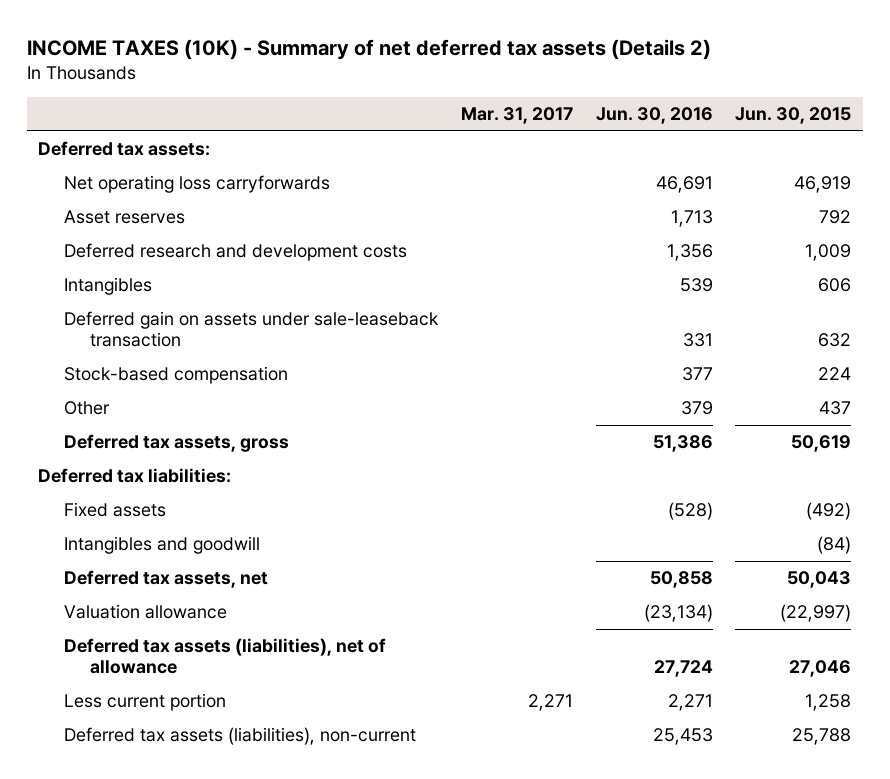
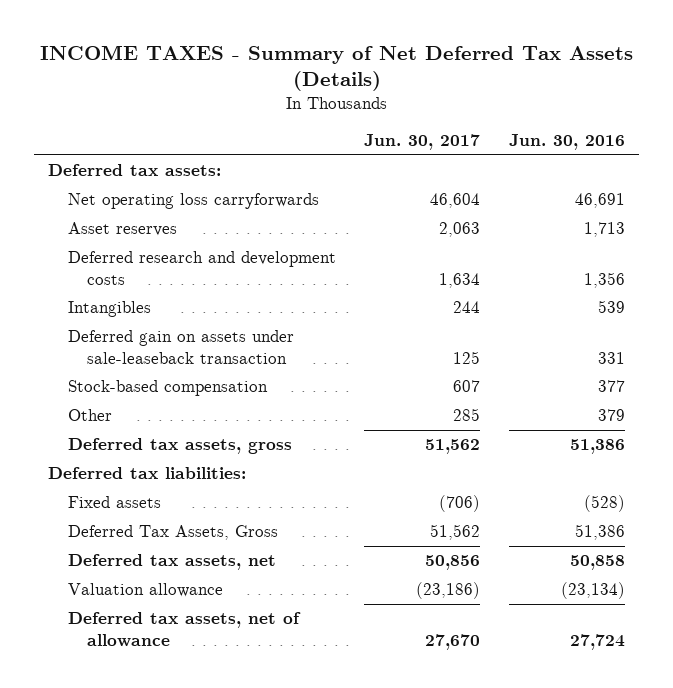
[27,38,712,60] INCOME TAXES (10K) - Summary of net deferred tax assets (Details 2) -> [39,44,633,92] INCOME TAXES - Summary of Net Deferred Tax Assets (Details)
[461,106,574,124] Mar. 31, 2017 -> none
[735,106,852,124] Jun. 30, 2015 -> none
none -> [364,134,481,151] Jun. 30, 2017
[64,536,261,555] Intangibles and goodwill -> none
none -> [67,525,278,541] Deferred Tax Assets, Gross
[64,693,227,712] Less current portion -> none
[64,727,417,746] Deferred tax assets (liabilities), non-current -> none
[64,638,387,674] Deferred tax assets (liabilities), net of allowance -> [67,612,301,647] Deferred tax assets, net of allowance

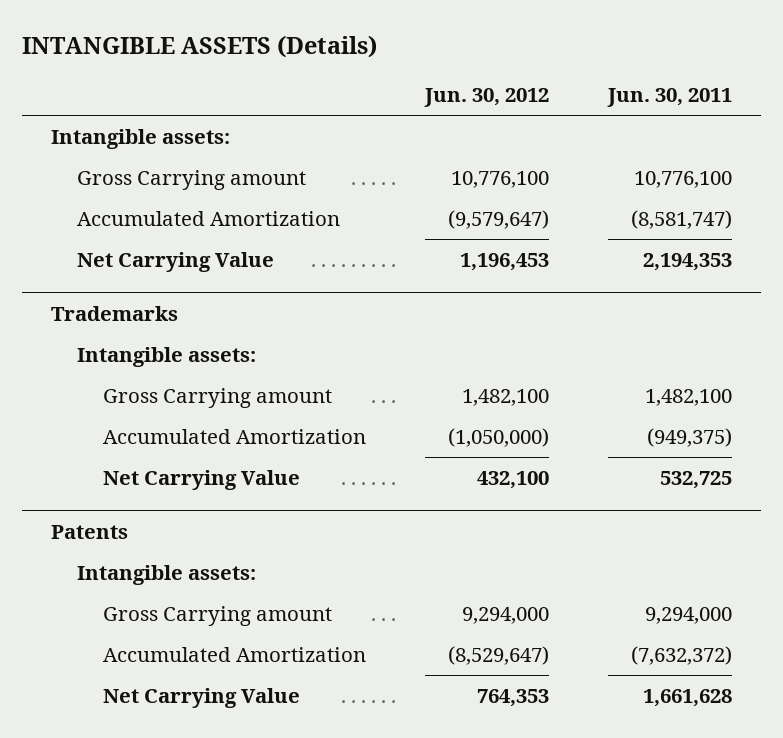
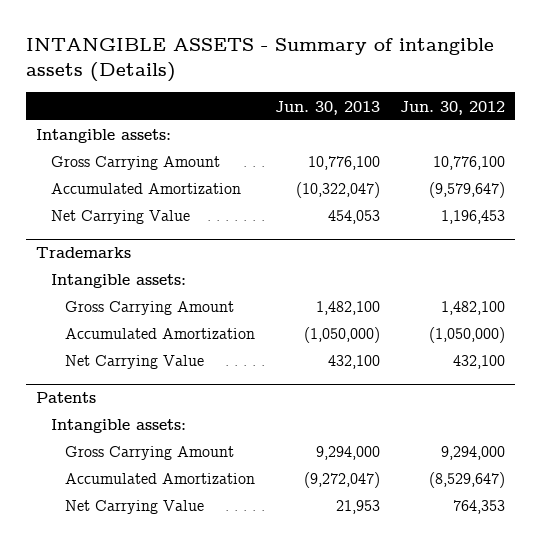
[21,34,377,58] INTANGIBLE ASSETS (Details) -> [26,38,495,83] INTANGIBLE ASSETS - Summary of intangible assets (Details)
[606,88,732,108] Jun. 30, 2011 -> none
none -> [275,100,381,115] Jun. 30, 2013
[77,169,307,190] Gross Carrying amount -> [50,156,220,171] Gross Carrying Amount
[103,387,333,408] Gross Carrying amount -> [65,301,235,316] Gross Carrying Amount
[103,605,333,626] Gross Carrying amount -> [65,446,235,461] Gross Carrying Amount

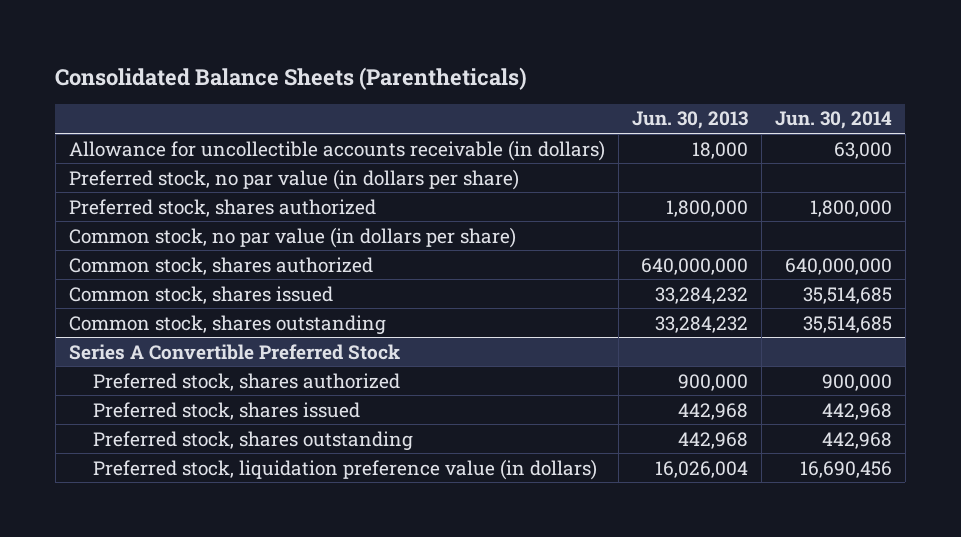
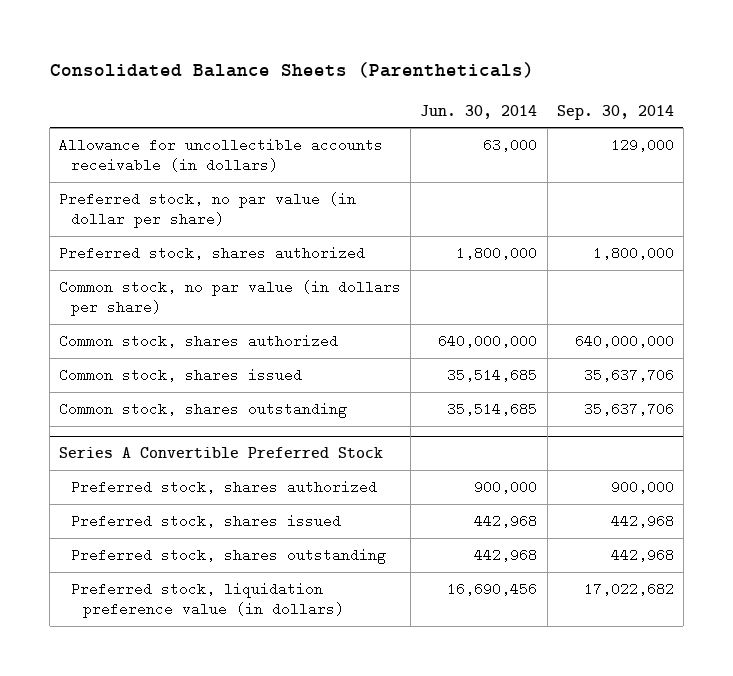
[631,111,748,130] Jun. 30, 2013 -> none
none -> [556,104,674,120] Sep. 30, 2014
[68,168,519,190] Preferred stock, no par value (in dollars per share) -> [59,192,357,229] Preferred stock, no par value (in dollar per share)

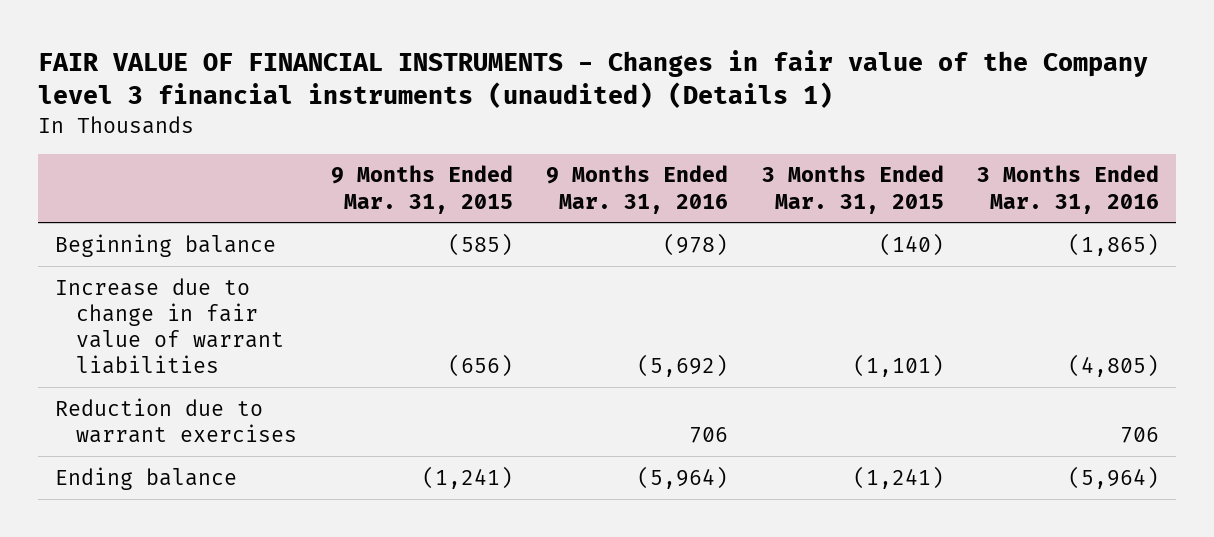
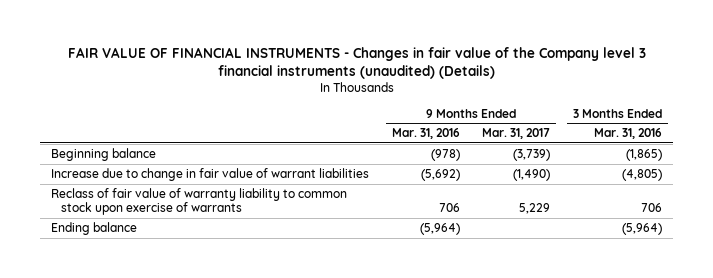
[38,50,1149,108] FAIR VALUE OF FINANCIAL INSTRUMENTS - Changes in fair value of the Company level 3 financial instruments (unaudited) (Details 1) -> [67,46,646,80] FAIR VALUE OF FINANCIAL INSTRUMENTS - Changes in fair value of the Company level 3 financial instruments (unaudited) (Details)
[330,165,513,214] 9 Months Ended Mar. 31, 2015 -> none
[761,165,944,214] 3 Months Ended Mar. 31, 2015 -> none
none -> [482,128,551,140] Mar. 31, 2017
[55,397,298,443] Reduction due to warrant exercises -> [50,187,347,215] Reclass of fair value of warranty liability to common stock upon exercise of warrants

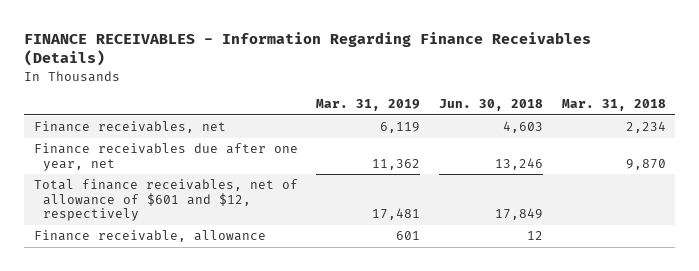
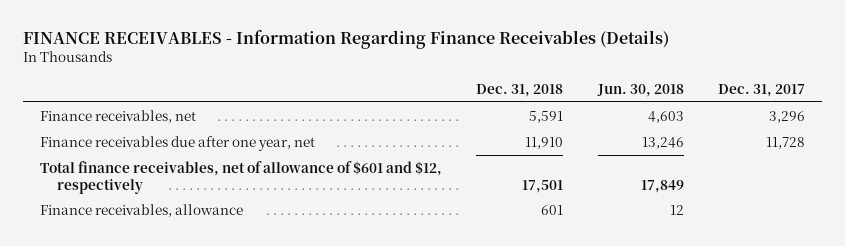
[316,99,421,112] Mar. 31, 2019 -> none
[561,99,666,112] Mar. 31, 2018 -> none
none -> [476,84,564,98] Dec. 31, 2018
none -> [718,84,806,98] Dec. 31, 2017
[33,230,266,243] Finance receivable, allowance -> [39,203,243,217] Finance receivables, allowance

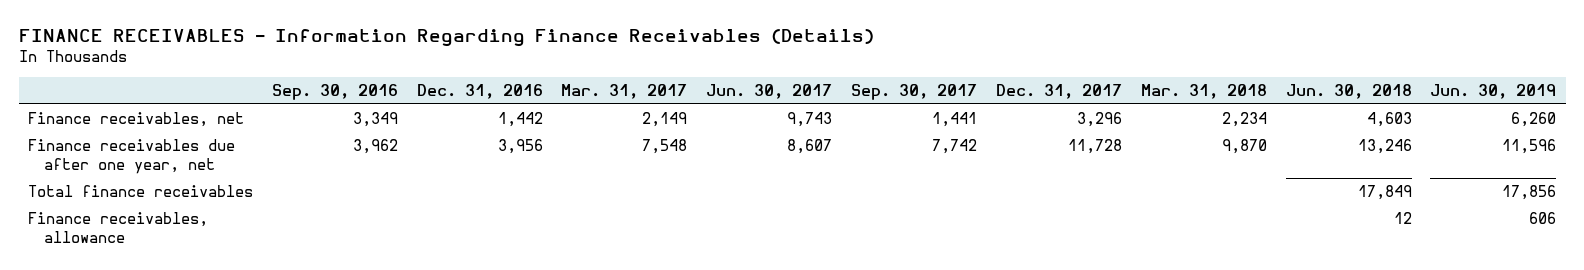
[476,84,564,98] Dec. 31, 2018 -> none
none -> [271,83,398,100] Sep. 30, 2016
none -> [416,83,543,99] Dec. 31, 2016
none -> [561,83,688,99] Mar. 31, 2017
none -> [706,83,833,99] Jun. 30, 2017
none -> [851,83,978,100] Sep. 30, 2017
none -> [1140,83,1267,99] Mar. 31, 2018
none -> [1430,83,1557,99] Jun. 30, 2019
[39,160,442,194] Total finance receivables, net of allowance of $601 and $12, respectively -> [28,185,254,198] Total finance receivables

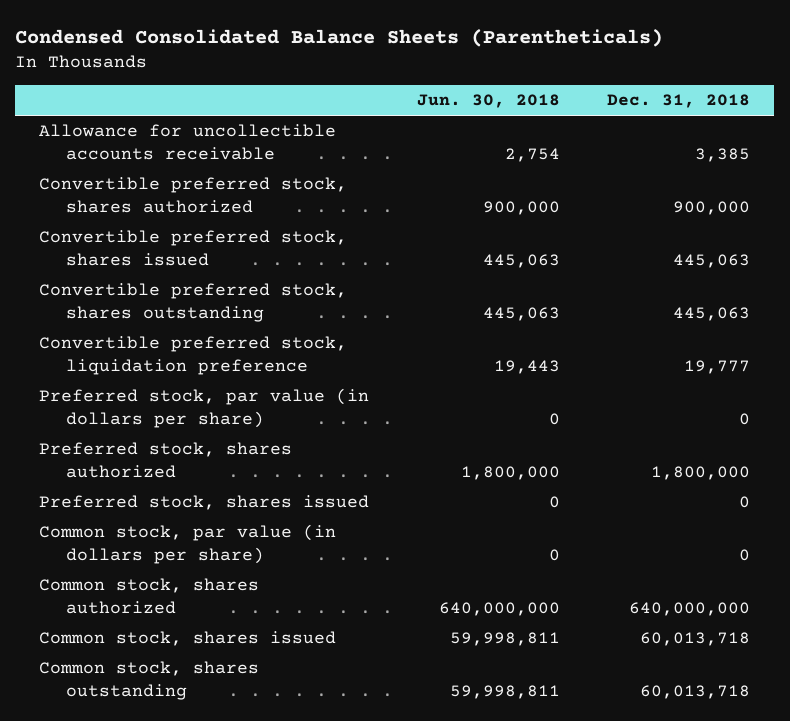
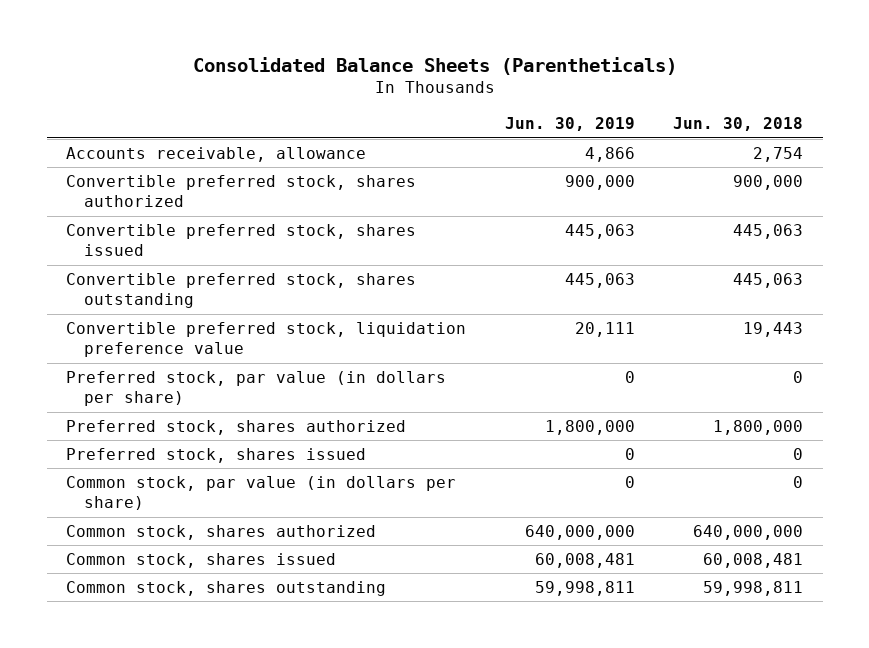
[15,29,664,48] Condensed Consolidated Balance Sheets (Parentheticals) -> [192,56,677,75] Consolidated Balance Sheets (Parentheticals)
[607,94,751,109] Dec. 31, 2018 -> none
none -> [504,117,635,132] Jun. 30, 2019
[39,124,337,160] Allowance for uncollectible accounts receivable -> [65,147,366,163] Accounts receivable, allowance
[39,336,348,375] Convertible preferred stock, liquidation preference -> [65,322,466,358] Convertible preferred stock, liquidation preference value
[449,632,560,647] 59,998,811 -> [703,553,804,569] 60,008,481

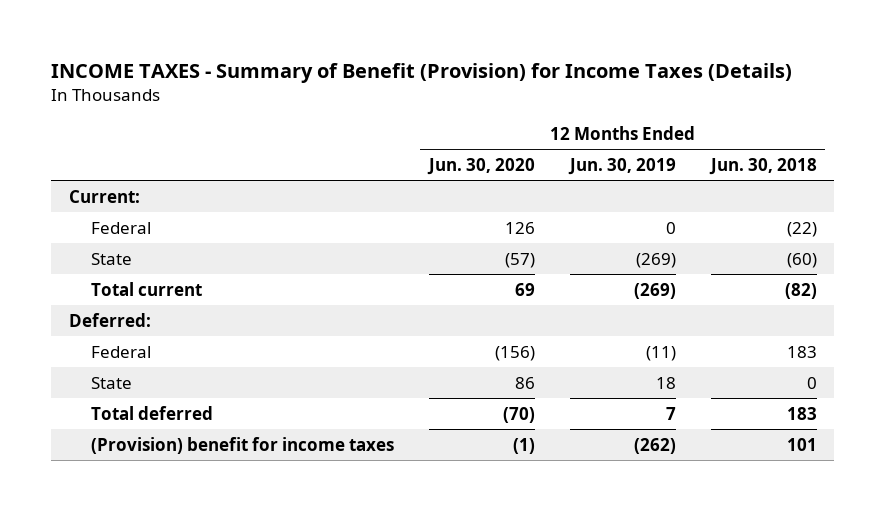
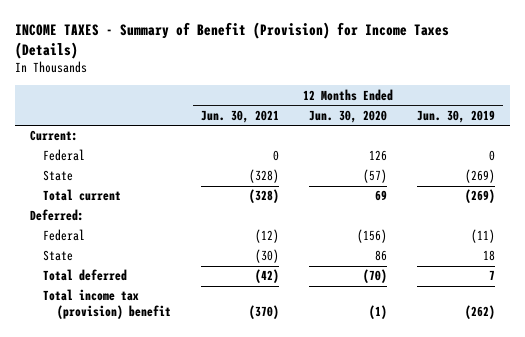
[708,158,817,176] Jun. 30, 2018 -> none
none -> [200,109,279,123] Jun. 30, 2021
[90,436,394,454] (Provision) benefit for income taxes -> [43,289,171,320] Total income tax (provision) benefit

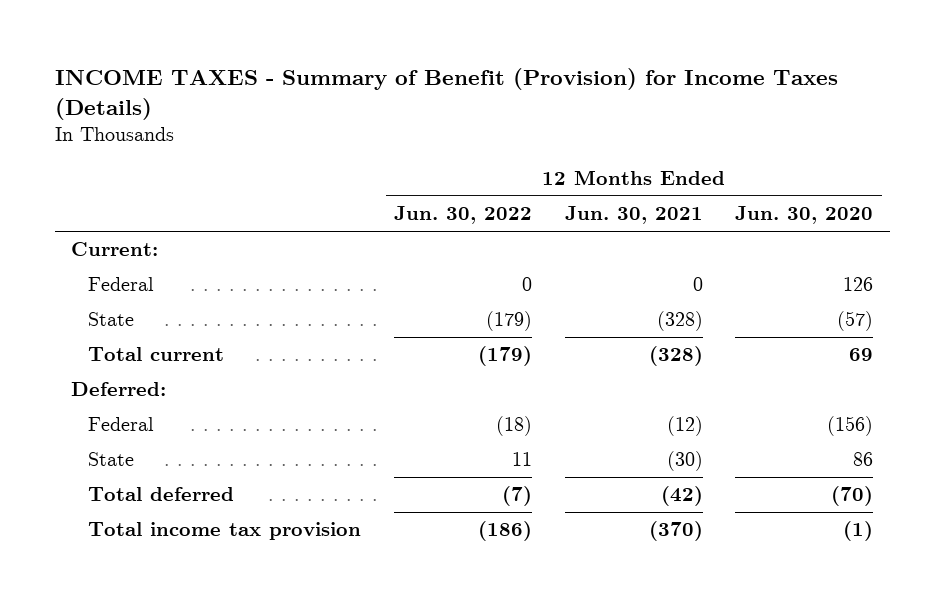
[416,109,495,123] Jun. 30, 2019 -> none
none -> [394,206,533,225] Jun. 30, 2022
[43,289,171,320] Total income tax (provision) benefit -> [88,522,362,541] Total income tax provision

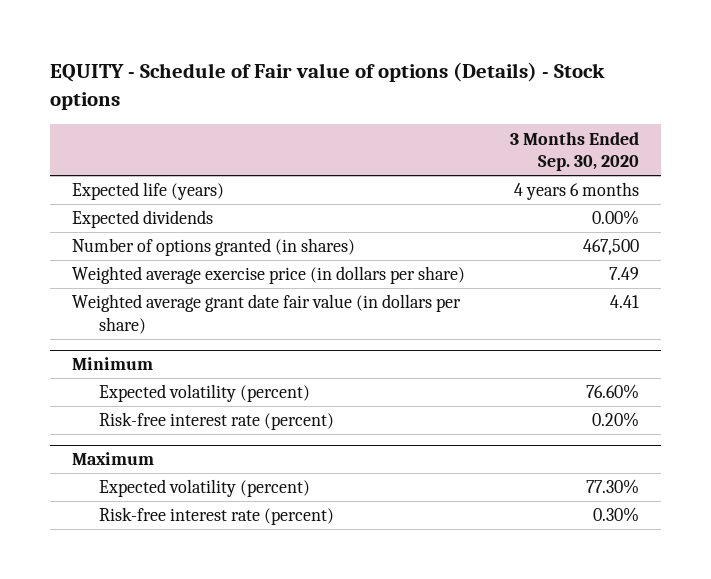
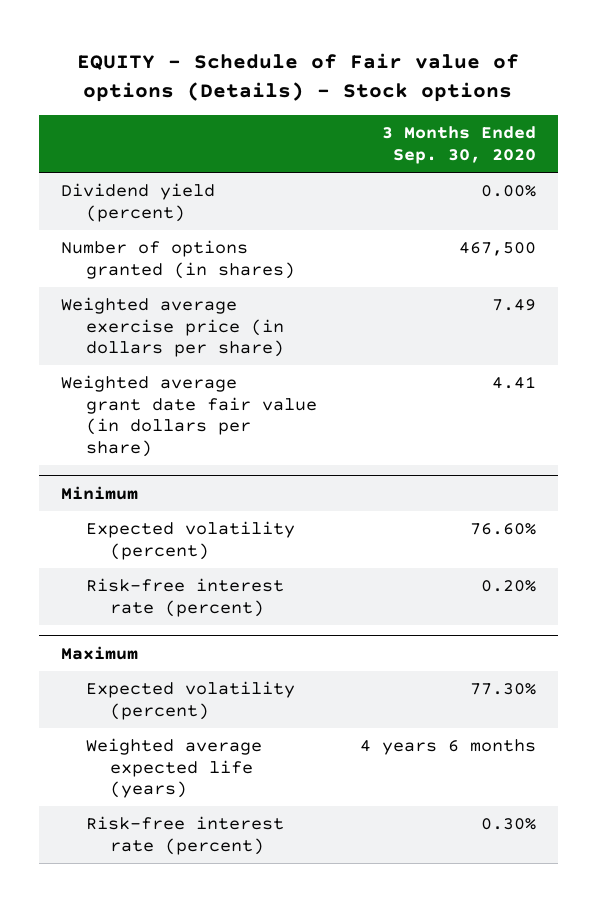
[72,182,225,201] Expected life (years) -> none
[72,210,214,229] Expected dividends -> [60,183,215,222] Dividend yield (percent)
none -> [85,738,262,799] Weighted average expected life (years)

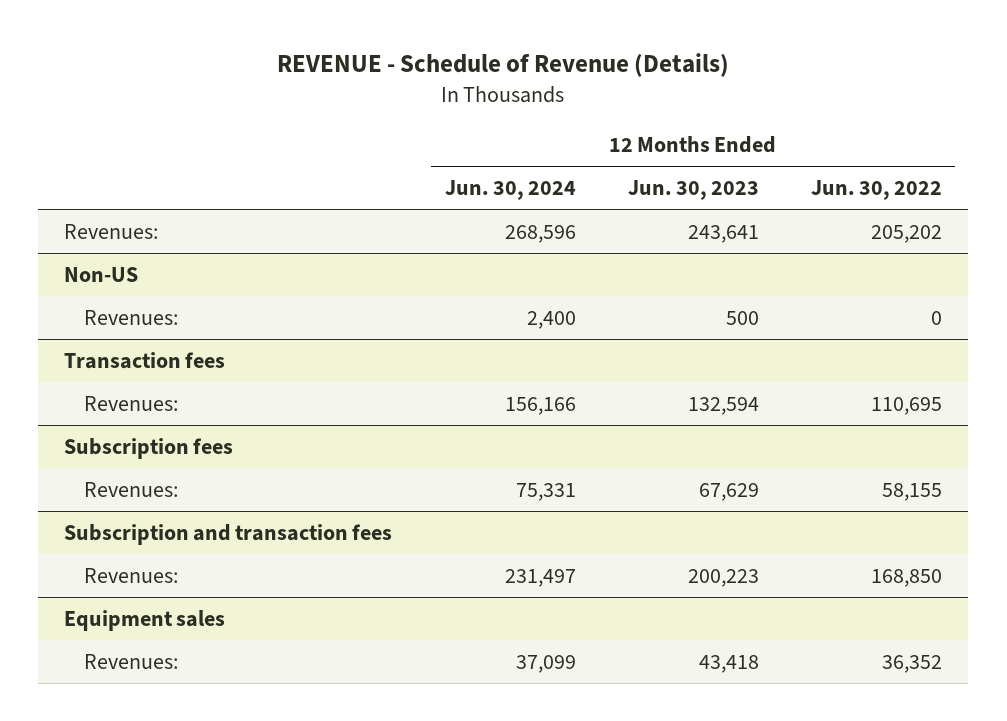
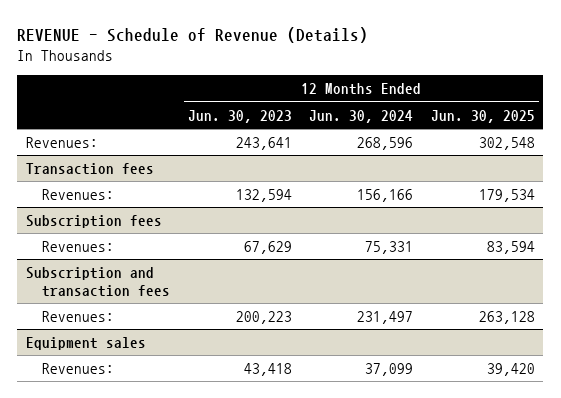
[811,180,943,201] Jun. 30, 2022 -> none
none -> [430,109,535,123] Jun. 30, 2025
[64,266,139,282] Non-US -> none
[84,309,179,325] Revenues: -> none

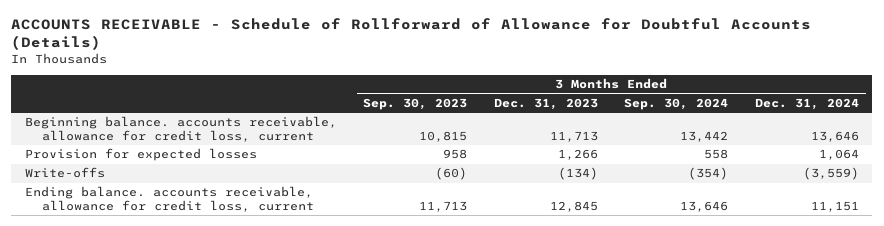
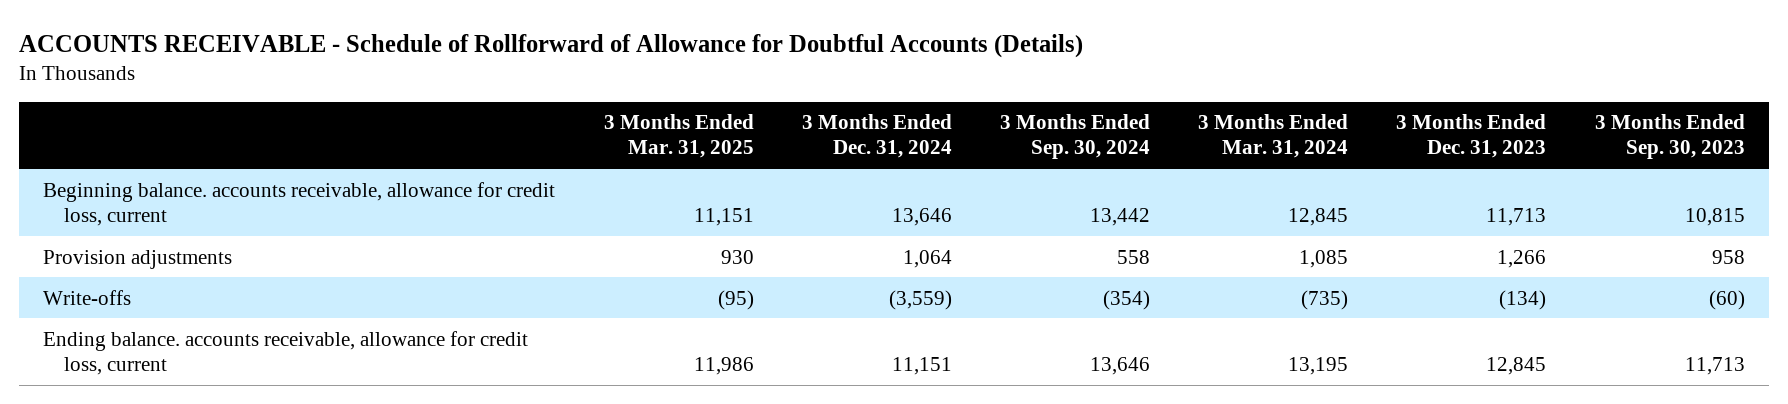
none -> [603,114,754,159] 3 Months Ended Mar. 31, 2025
none -> [1198,114,1349,159] 3 Months Ended Mar. 31, 2024
[24,148,257,162] Provision for expected losses -> [43,249,233,269] Provision adjustments

